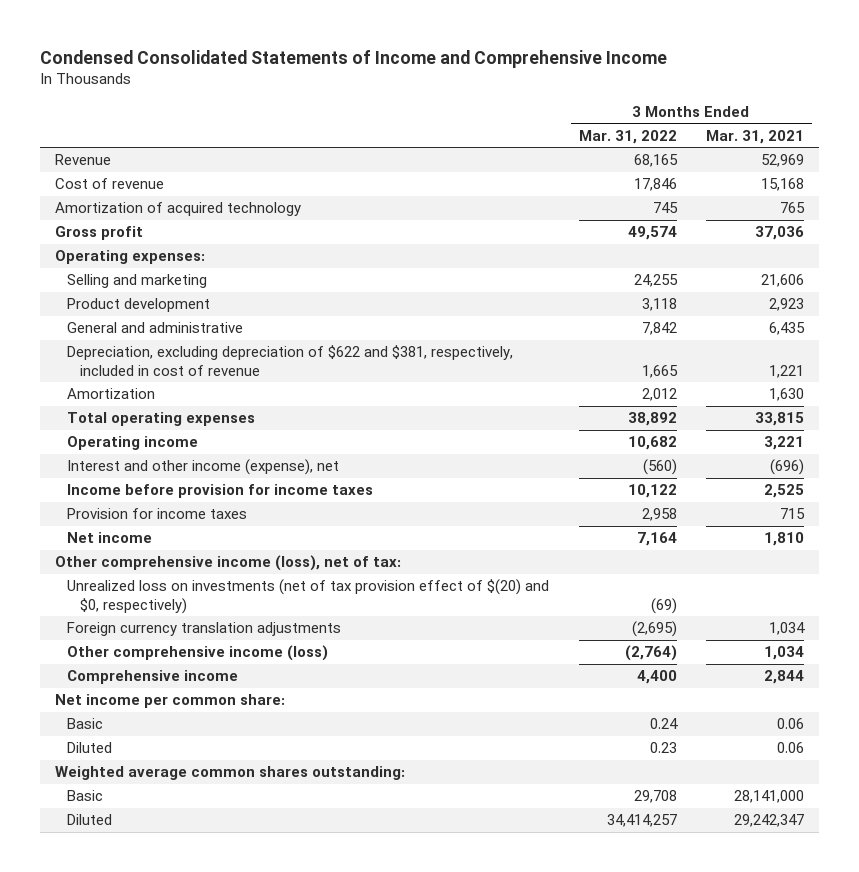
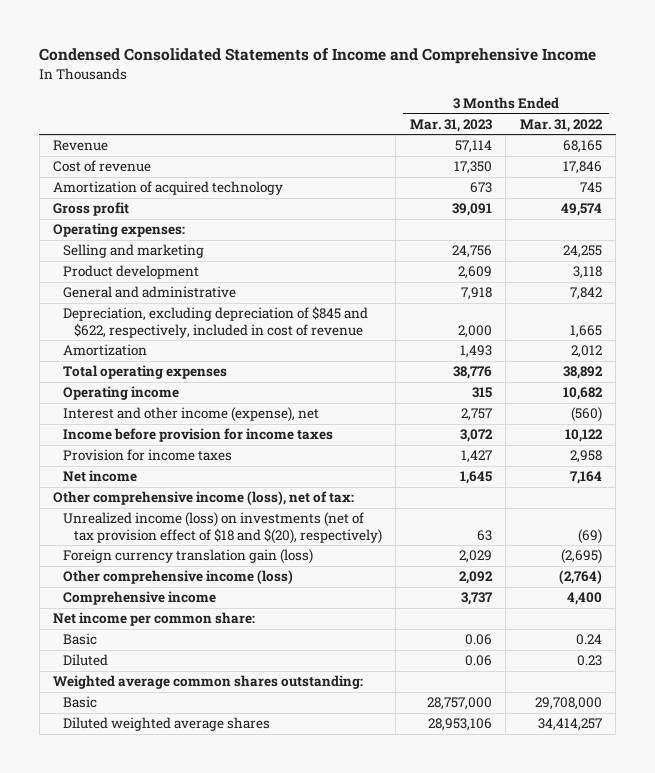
[706,129,805,144] Mar. 31, 2021 -> none
none -> [409,118,492,132] Mar. 31, 2023
[67,345,514,376] Depreciation, excluding depreciation of $622 and $381, respectively, included in cost of revenue -> [63,306,369,338] Depreciation, excluding depreciation of $845 and $622, respectively, included in cost of revenue
[67,579,550,614] Unrealized loss on investments (net of tax provision effect of $(20) and $0, respectively) -> [63,512,382,544] Unrealized income (loss) on investments (net of tax provision effect of $18 and $(20), respectively)
[67,622,342,637] Foreign currency translation adjustments -> [63,549,314,565] Foreign currency translation gain (loss)
[633,790,677,804] 29,708 -> [534,697,602,711] 29,708,000
[67,814,113,826] Diluted -> [63,717,271,732] Diluted weighted average shares

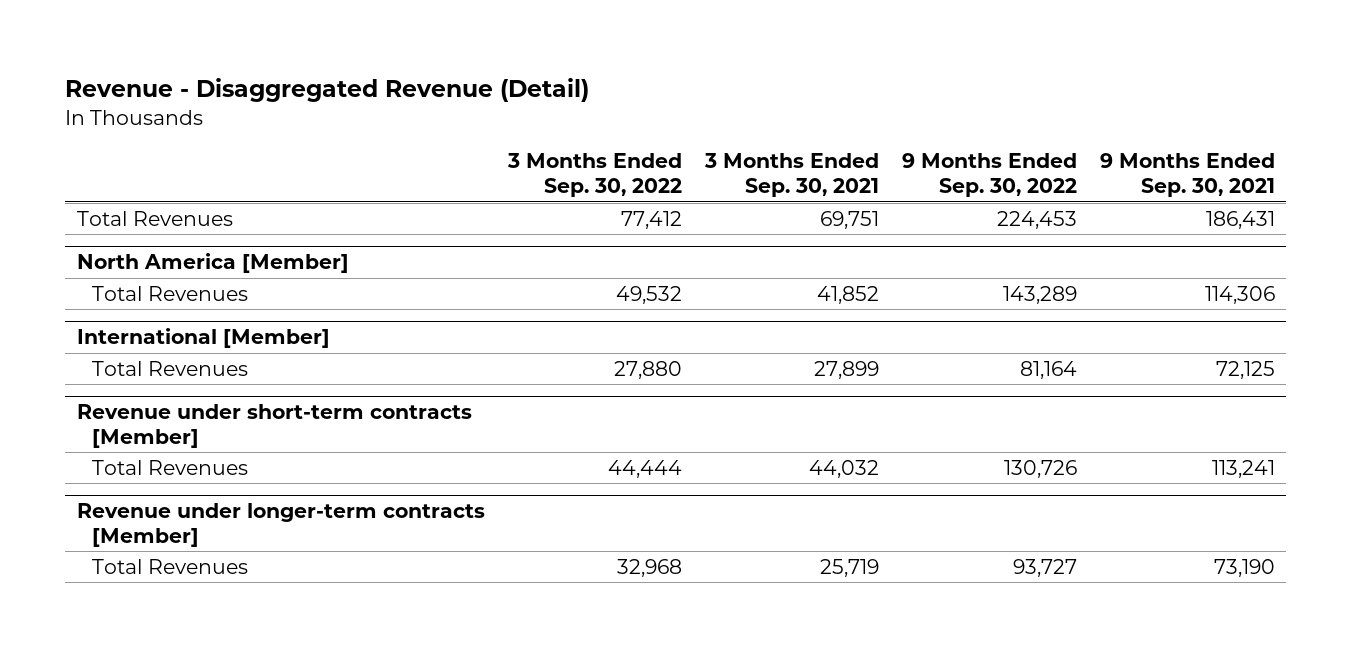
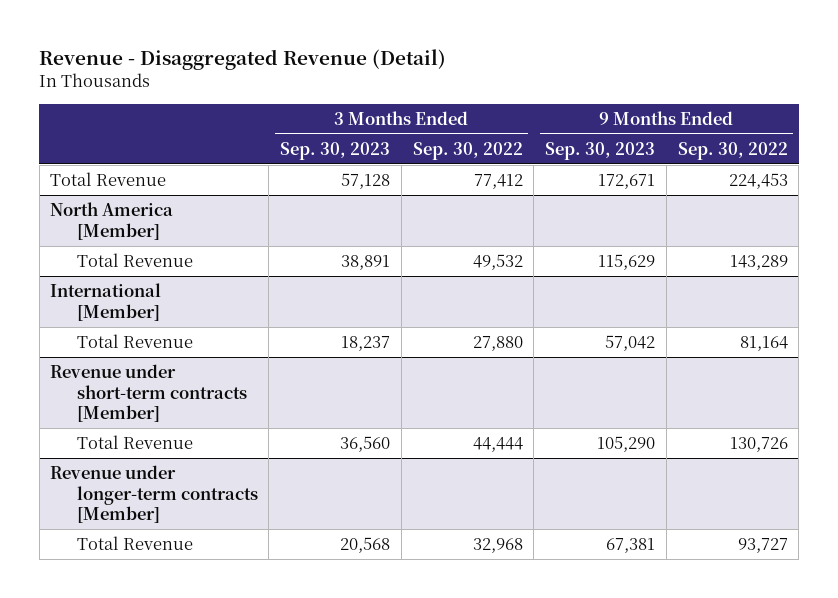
[703,153,879,198] 3 Months Ended Sep. 30, 2021 -> none
[1099,153,1275,198] 9 Months Ended Sep. 30, 2021 -> none
none -> [280,141,391,160] Sep. 30, 2023
none -> [545,141,656,160] Sep. 30, 2023
[76,210,233,226] Total Revenues -> [50,172,167,187] Total Revenue
[91,285,248,301] Total Revenues -> [76,253,193,268] Total Revenue
[91,360,248,376] Total Revenues -> [76,334,193,349] Total Revenue
[91,459,248,475] Total Revenues -> [76,435,193,450] Total Revenue
[91,558,248,574] Total Revenues -> [76,536,193,551] Total Revenue

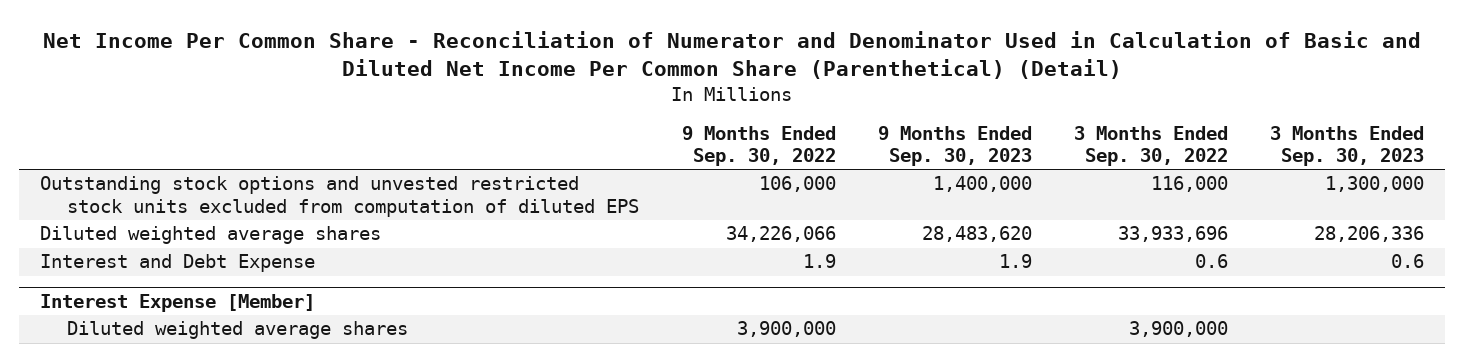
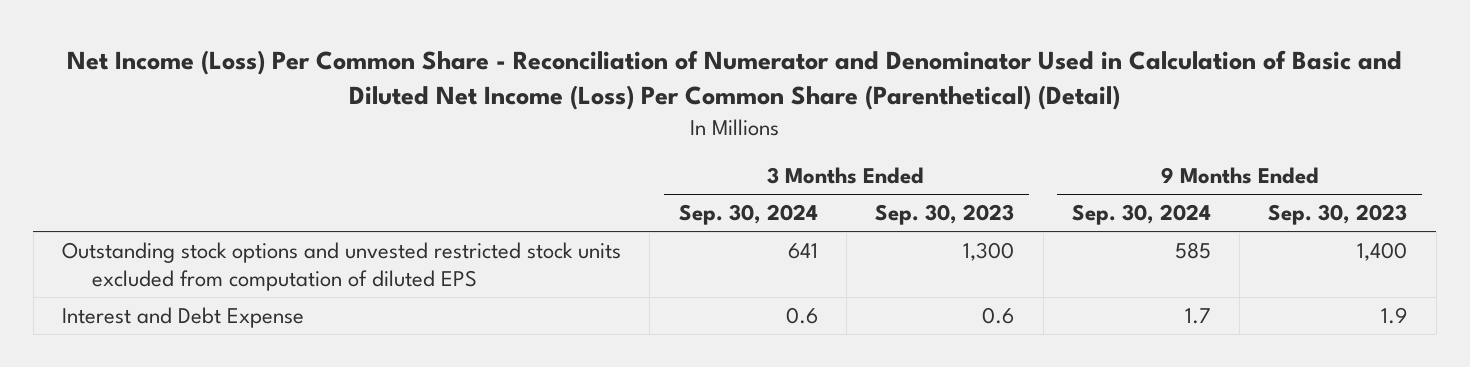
[42,30,1421,80] Net Income Per Common Share - Reconciliation of Numerator and Denominator Used in Calculation of Basic and Diluted Net Income Per Common Share (Parenthetical) (Detail) -> [66,49,1402,110] Net Income (Loss) Per Common Share - Reconciliation of Numerator and Denominator Used in Calculation of Basic and Diluted Net Income (Loss) Per Common Share (Parenthetical) (Detail)
[681,125,836,167] 9 Months Ended Sep. 30, 2022 -> none
[1073,125,1228,167] 3 Months Ended Sep. 30, 2022 -> none
none -> [678,204,818,226] Sep. 30, 2024
none -> [1071,204,1211,226] Sep. 30, 2024
[40,226,382,245] Diluted weighted average shares -> none
[932,176,1032,193] 1,400,000 -> [1357,241,1408,261] 1,400
[1324,176,1424,193] 1,300,000 -> [963,241,1015,261] 1,300
[40,293,316,312] Interest Expense [Member] -> none
[67,321,409,340] Diluted weighted average shares -> none

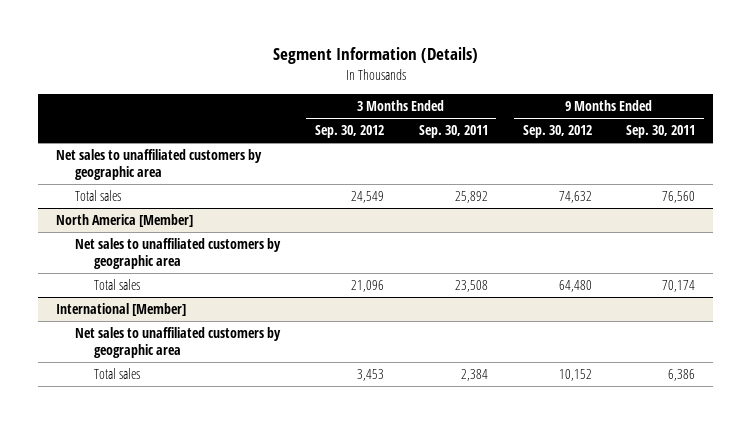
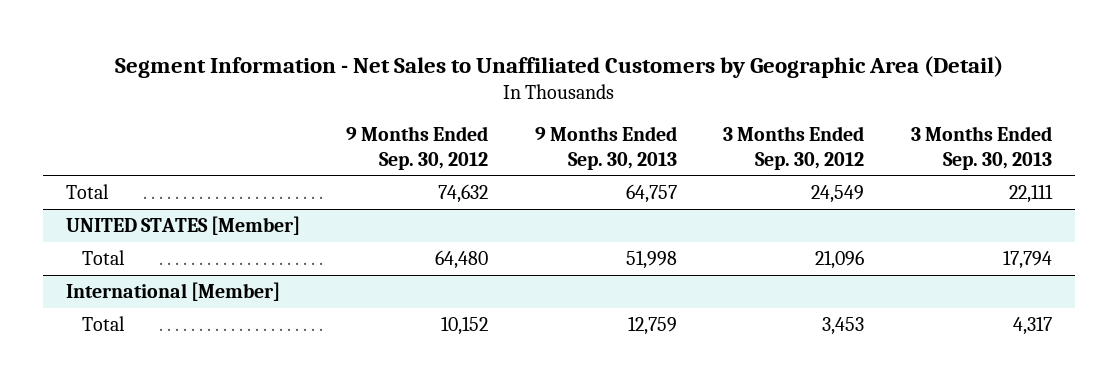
[272,47,478,65] Segment Information (Details) -> [114,55,1003,78] Segment Information - Net Sales to Unaffiliated Customers by Geographic Area (Detail)
[418,125,488,139] Sep. 30, 2011 -> none
[626,125,696,139] Sep. 30, 2011 -> none
none -> [534,126,677,170] 9 Months Ended Sep. 30, 2013
none -> [910,126,1052,170] 3 Months Ended Sep. 30, 2013
[55,149,262,180] Net sales to unaffiliated customers by geographic area -> none
[55,214,193,228] North America [Member] -> none
[74,238,281,269] Net sales to unaffiliated customers by geographic area -> none
[74,190,121,202] Total sales -> [65,183,109,199] Total
none -> [65,215,300,235] UNITED STATES [Member]
[93,279,140,291] Total sales -> [81,249,125,265] Total
[74,327,281,358] Net sales to unaffiliated customers by geographic area -> none
[93,368,140,380] Total sales -> [81,315,125,331] Total

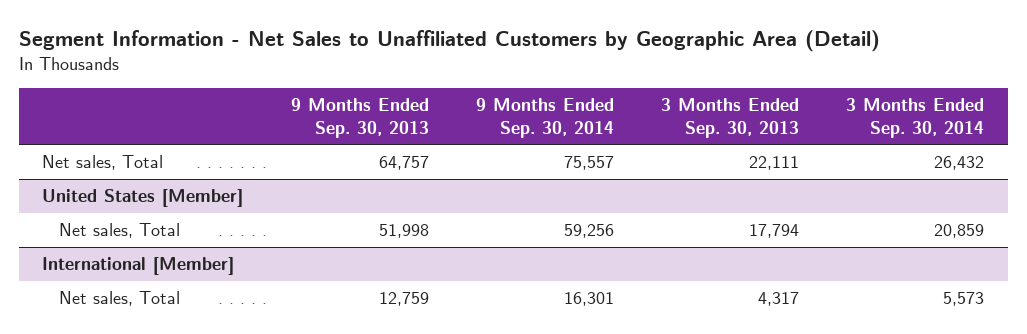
[346,126,489,170] 9 Months Ended Sep. 30, 2012 -> none
[723,126,865,170] 3 Months Ended Sep. 30, 2012 -> none
none -> [475,98,614,138] 9 Months Ended Sep. 30, 2014
none -> [846,98,985,138] 3 Months Ended Sep. 30, 2014
[65,183,109,199] Total -> [42,154,164,170] Net sales, Total
[65,215,300,235] UNITED STATES [Member] -> [42,188,244,207] United States [Member]
[81,249,125,265] Total -> [58,222,180,238] Net sales, Total
[81,315,125,331] Total -> [58,290,180,306] Net sales, Total

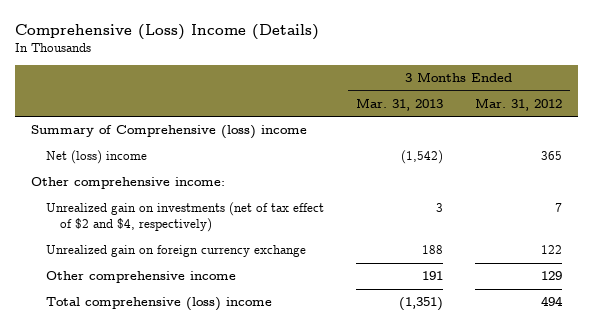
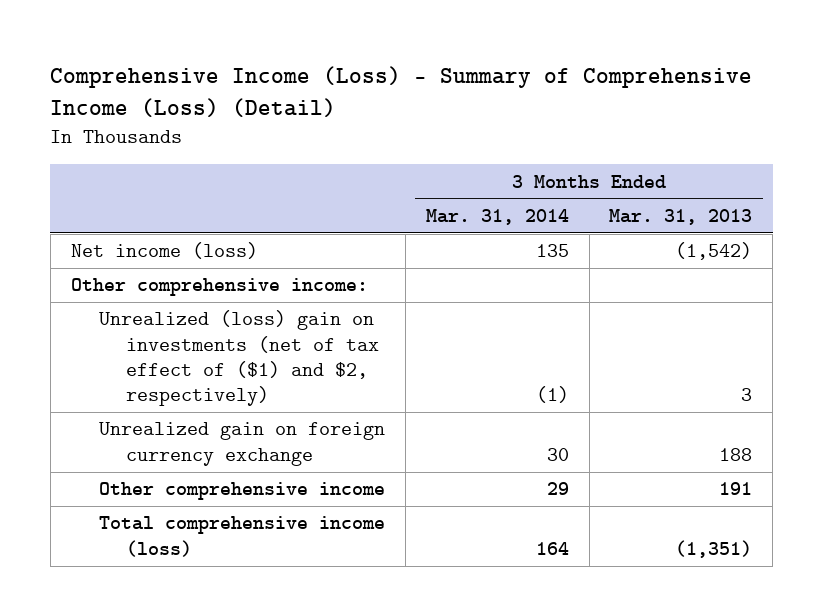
[15,23,320,40] Comprehensive (Loss) Income (Details) -> [50,65,753,118] Comprehensive Income (Loss) - Summary of Comprehensive Income (Loss) (Detail)
[474,97,562,111] Mar. 31, 2012 -> none
none -> [425,209,569,226] Mar. 31, 2014
[31,125,308,140] Summary of Comprehensive (loss) income -> none
[45,150,147,165] Net (loss) income -> [70,242,258,260] Net income (loss)
[45,202,324,233] Unrealized gain on investments (net of tax effect of $2 and $4, respectively) -> [98,310,380,407] Unrealized (loss) gain on investments (net of tax effect of ($1) and $2, respectively)
[45,297,272,312] Total comprehensive (loss) income -> [98,516,385,557] Total comprehensive income (loss)

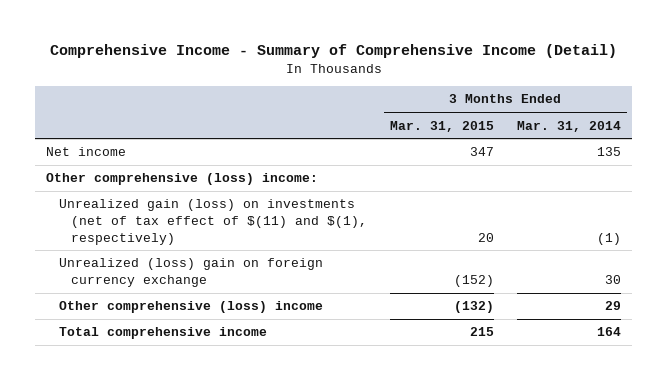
[50,65,753,118] Comprehensive Income (Loss) - Summary of Comprehensive Income (Loss) (Detail) -> [49,44,617,59] Comprehensive Income - Summary of Comprehensive Income (Detail)
[609,209,753,226] Mar. 31, 2013 -> none
none -> [389,120,494,132] Mar. 31, 2015
[70,242,258,260] Net income (loss) -> [46,147,127,157] Net income
[70,278,368,297] Other comprehensive income: -> [46,173,319,186] Other comprehensive (loss) income:
[98,310,380,407] Unrealized (loss) gain on investments (net of tax effect of ($1) and $2, respectively) -> [58,199,367,245] Unrealized gain (loss) on investments (net of tax effect of $(11) and $(1), respectively)
[98,422,385,466] Unrealized gain on foreign currency exchange -> [58,258,323,288] Unrealized (loss) gain on foreign currency exchange
[98,482,385,501] Other comprehensive income -> [58,301,323,314] Other comprehensive (loss) income
[98,516,385,557] Total comprehensive income (loss) -> [58,327,267,340] Total comprehensive income

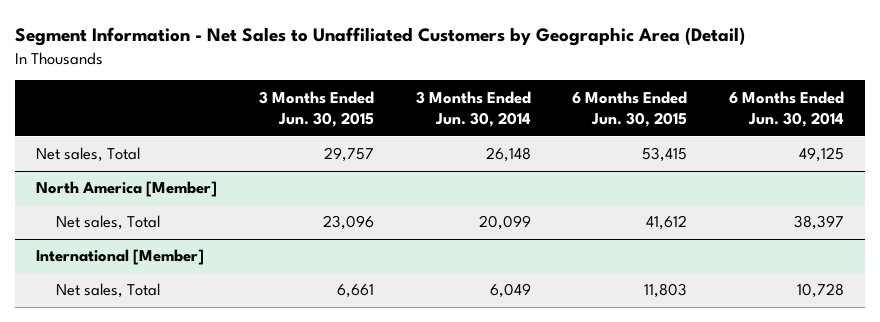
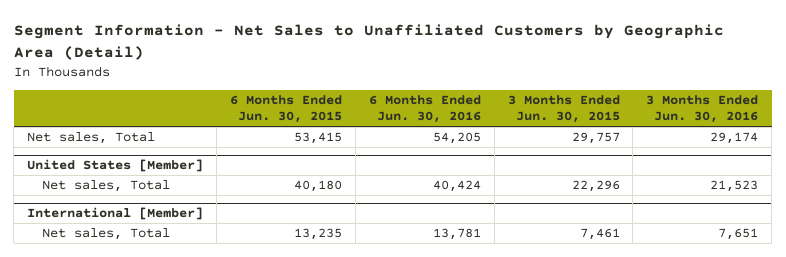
[415,90,531,128] 3 Months Ended Jun. 30, 2014 -> none
[729,90,845,128] 6 Months Ended Jun. 30, 2014 -> none
none -> [368,94,481,124] 6 Months Ended Jun. 30, 2016
none -> [646,94,759,124] 3 Months Ended Jun. 30, 2016
[36,181,218,198] North America [Member] -> none
none -> [27,159,204,173] United States [Member]
[323,215,375,231] 23,096 -> [571,180,620,193] 22,296
[646,215,688,231] 41,612 -> [294,180,343,193] 40,180
[337,284,375,299] 6,661 -> [579,228,620,241] 7,461
[644,283,688,299] 11,803 -> [294,228,343,241] 13,235

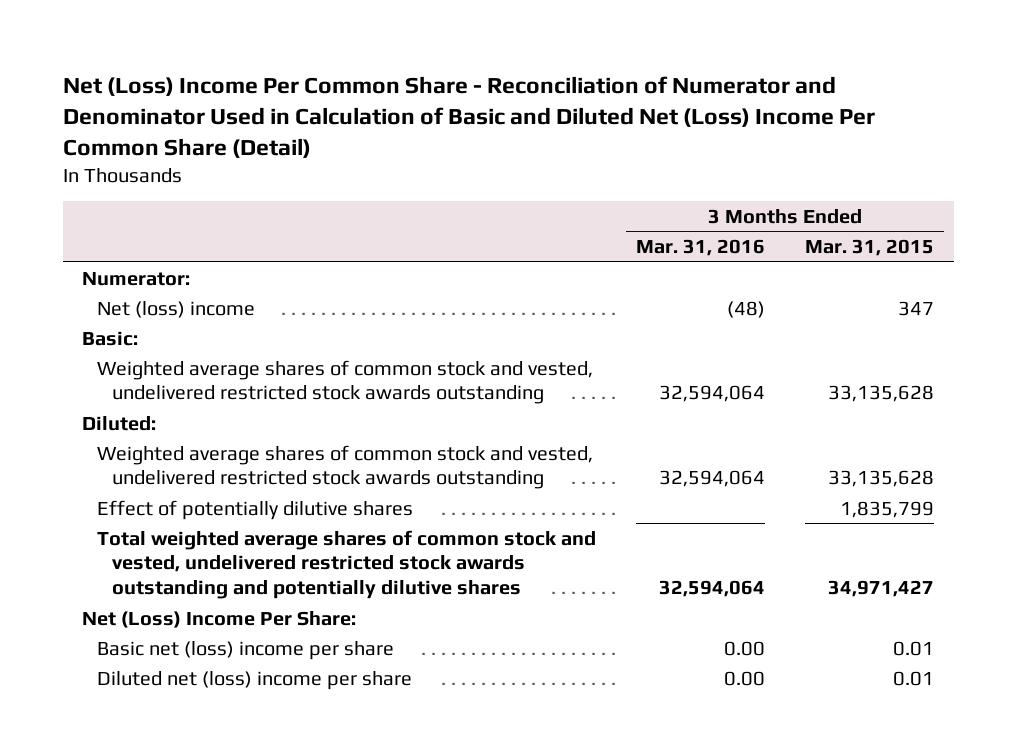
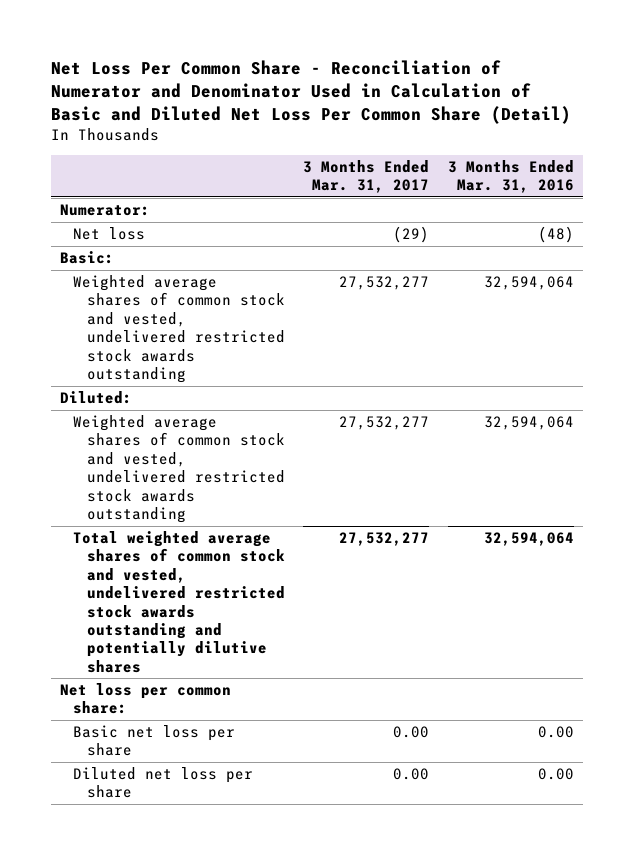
[62,76,875,158] Net (Loss) Income Per Common Share - Reconciliation of Numerator and Denominator Used in Calculation of Basic and Diluted Net (Loss) Income Per Common Share (Detail) -> [50,59,571,125] Net Loss Per Common Share - Reconciliation of Numerator and Denominator Used in Calculation of Basic and Diluted Net Loss Per Common Share (Detail)
[804,239,934,257] Mar. 31, 2015 -> none
none -> [303,159,430,194] 3 Months Ended Mar. 31, 2017
[97,300,256,318] Net (loss) income -> [73,226,146,240] Net loss
[97,499,414,520] Effect of potentially dilutive shares -> none
[82,610,357,628] Net (Loss) Income Per Share: -> [59,682,231,715] Net loss per common share:
[97,640,395,660] Basic net (loss) income per share -> [73,724,236,757] Basic net loss per share
[97,670,413,690] Diluted net (loss) income per share -> [73,766,254,799] Diluted net loss per share

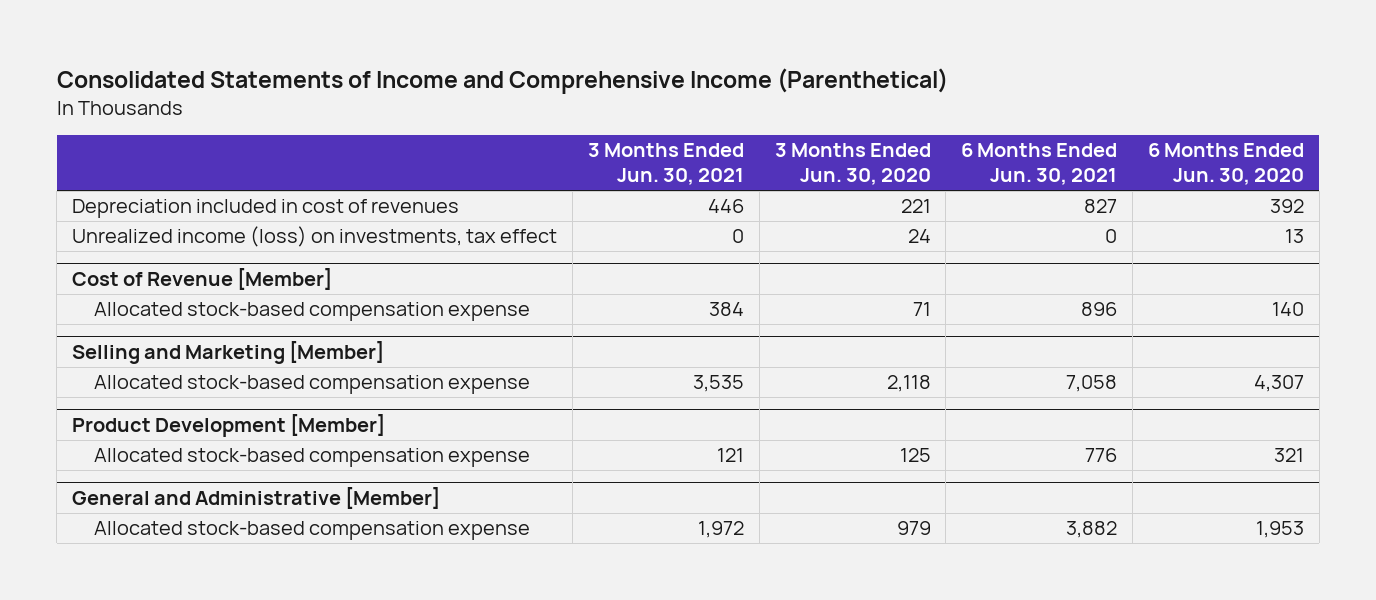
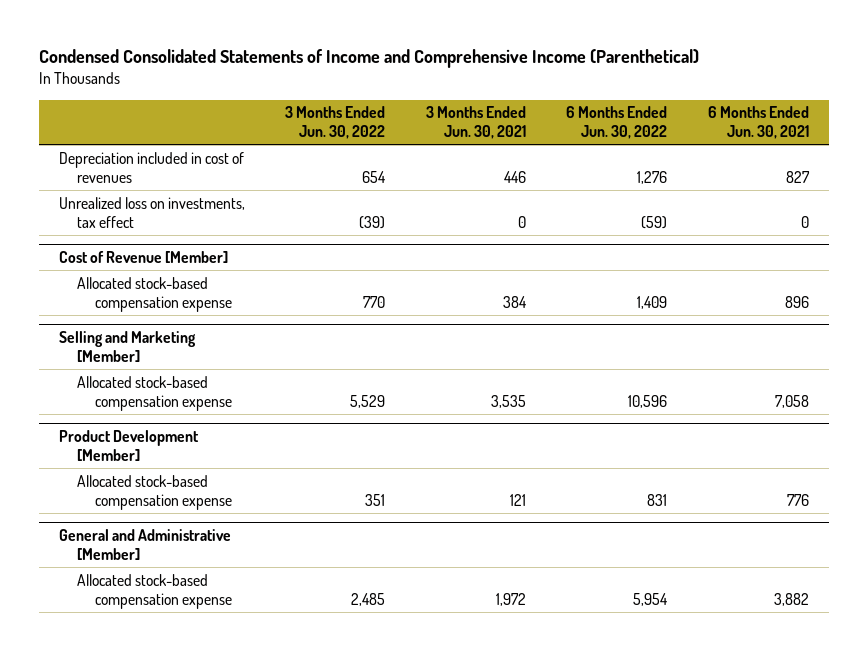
[56,67,948,94] Consolidated Statements of Income and Comprehensive Income (Parenthetical) -> [38,49,699,69] Condensed Consolidated Statements of Income and Comprehensive Income (Parenthetical)
[774,143,931,186] 3 Months Ended Jun. 30, 2020 -> none
[1147,143,1304,186] 6 Months Ended Jun. 30, 2020 -> none
none -> [285,106,386,140] 3 Months Ended Jun. 30, 2022
none -> [566,106,668,140] 6 Months Ended Jun. 30, 2022
[72,226,558,248] Unrealized income (loss) on investments, tax effect -> [59,196,246,228] Unrealized loss on investments, tax effect

